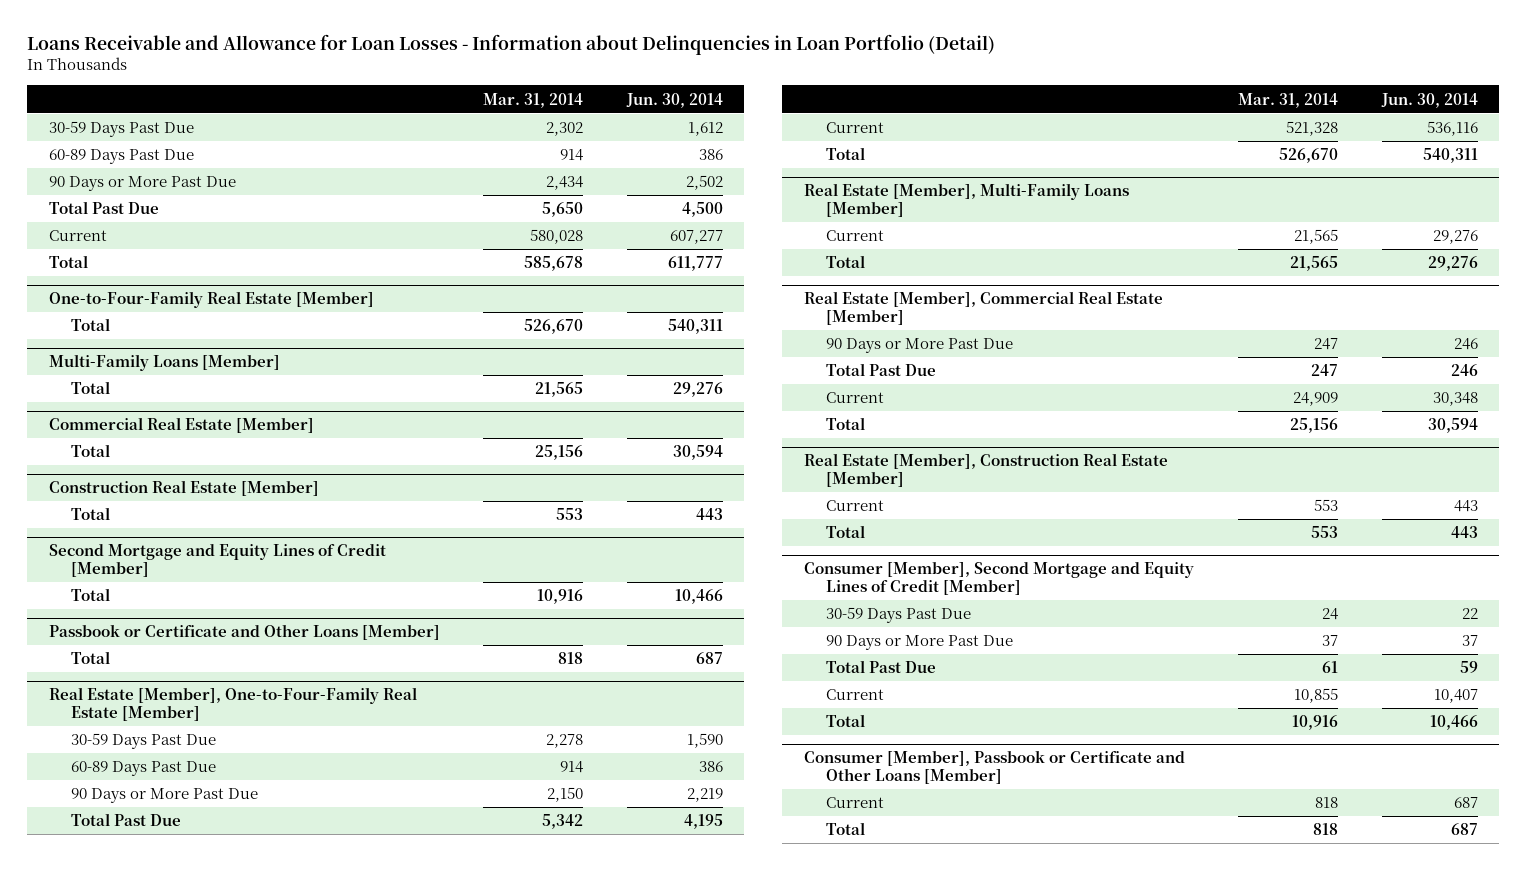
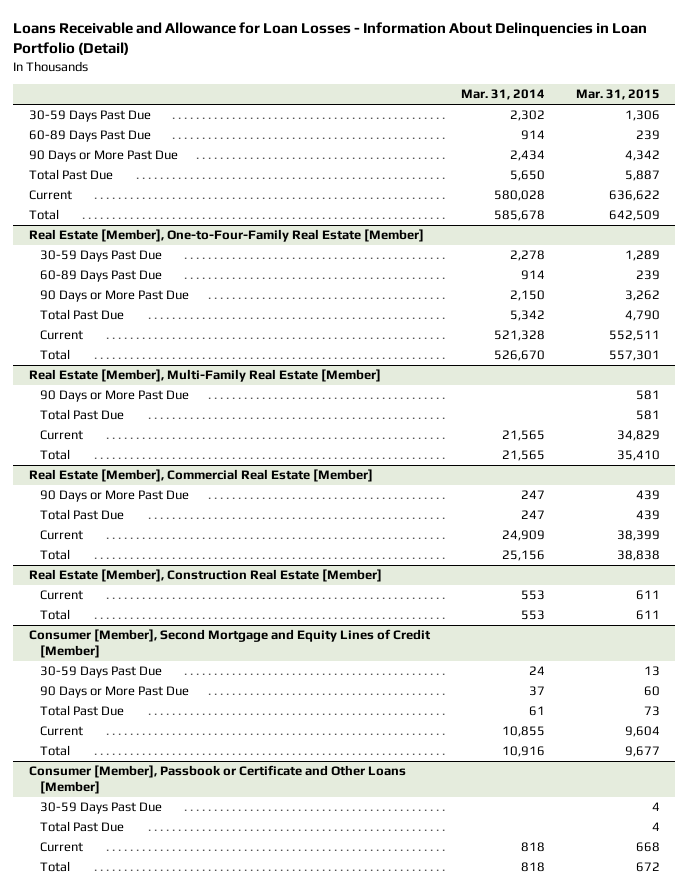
[26,34,995,56] Loans Receivable and Allowance for Loan Losses - Information about Delinquencies in Loan Portfolio (Detail) -> [13,22,648,56] Loans Receivable and Allowance for Loan Losses - Information About Delinquencies in Loan Portfolio (Detail)
[625,92,723,108] Jun. 30, 2014 -> none
none -> [575,89,660,101] Mar. 31, 2015
[48,291,374,309] One-to-Four-Family Real Estate [Member] -> none
[70,318,110,332] Total -> none
[48,354,280,372] Multi-Family Loans [Member] -> none
[70,381,110,395] Total -> none
[48,417,314,434] Commercial Real Estate [Member] -> none
[70,444,110,458] Total -> none
[48,480,319,497] Construction Real Estate [Member] -> none
[70,507,110,521] Total -> none
[48,544,386,578] Second Mortgage and Equity Lines of Credit [Member] -> none
[70,588,110,602] Total -> none
[48,624,440,641] Passbook or Certificate and Other Loans [Member] -> none
[70,651,110,665] Total -> none
[803,183,1129,218] Real Estate [Member], Multi-Family Loans [Member] -> [28,369,381,383] Real Estate [Member], Multi-Family Real Estate [Member]
none -> [40,390,190,403] 90 Days or More Past Due
none -> [40,409,125,421] Total Past Due
none -> [40,802,163,815] 30-59 Days Past Due
none -> [40,821,125,833] Total Past Due

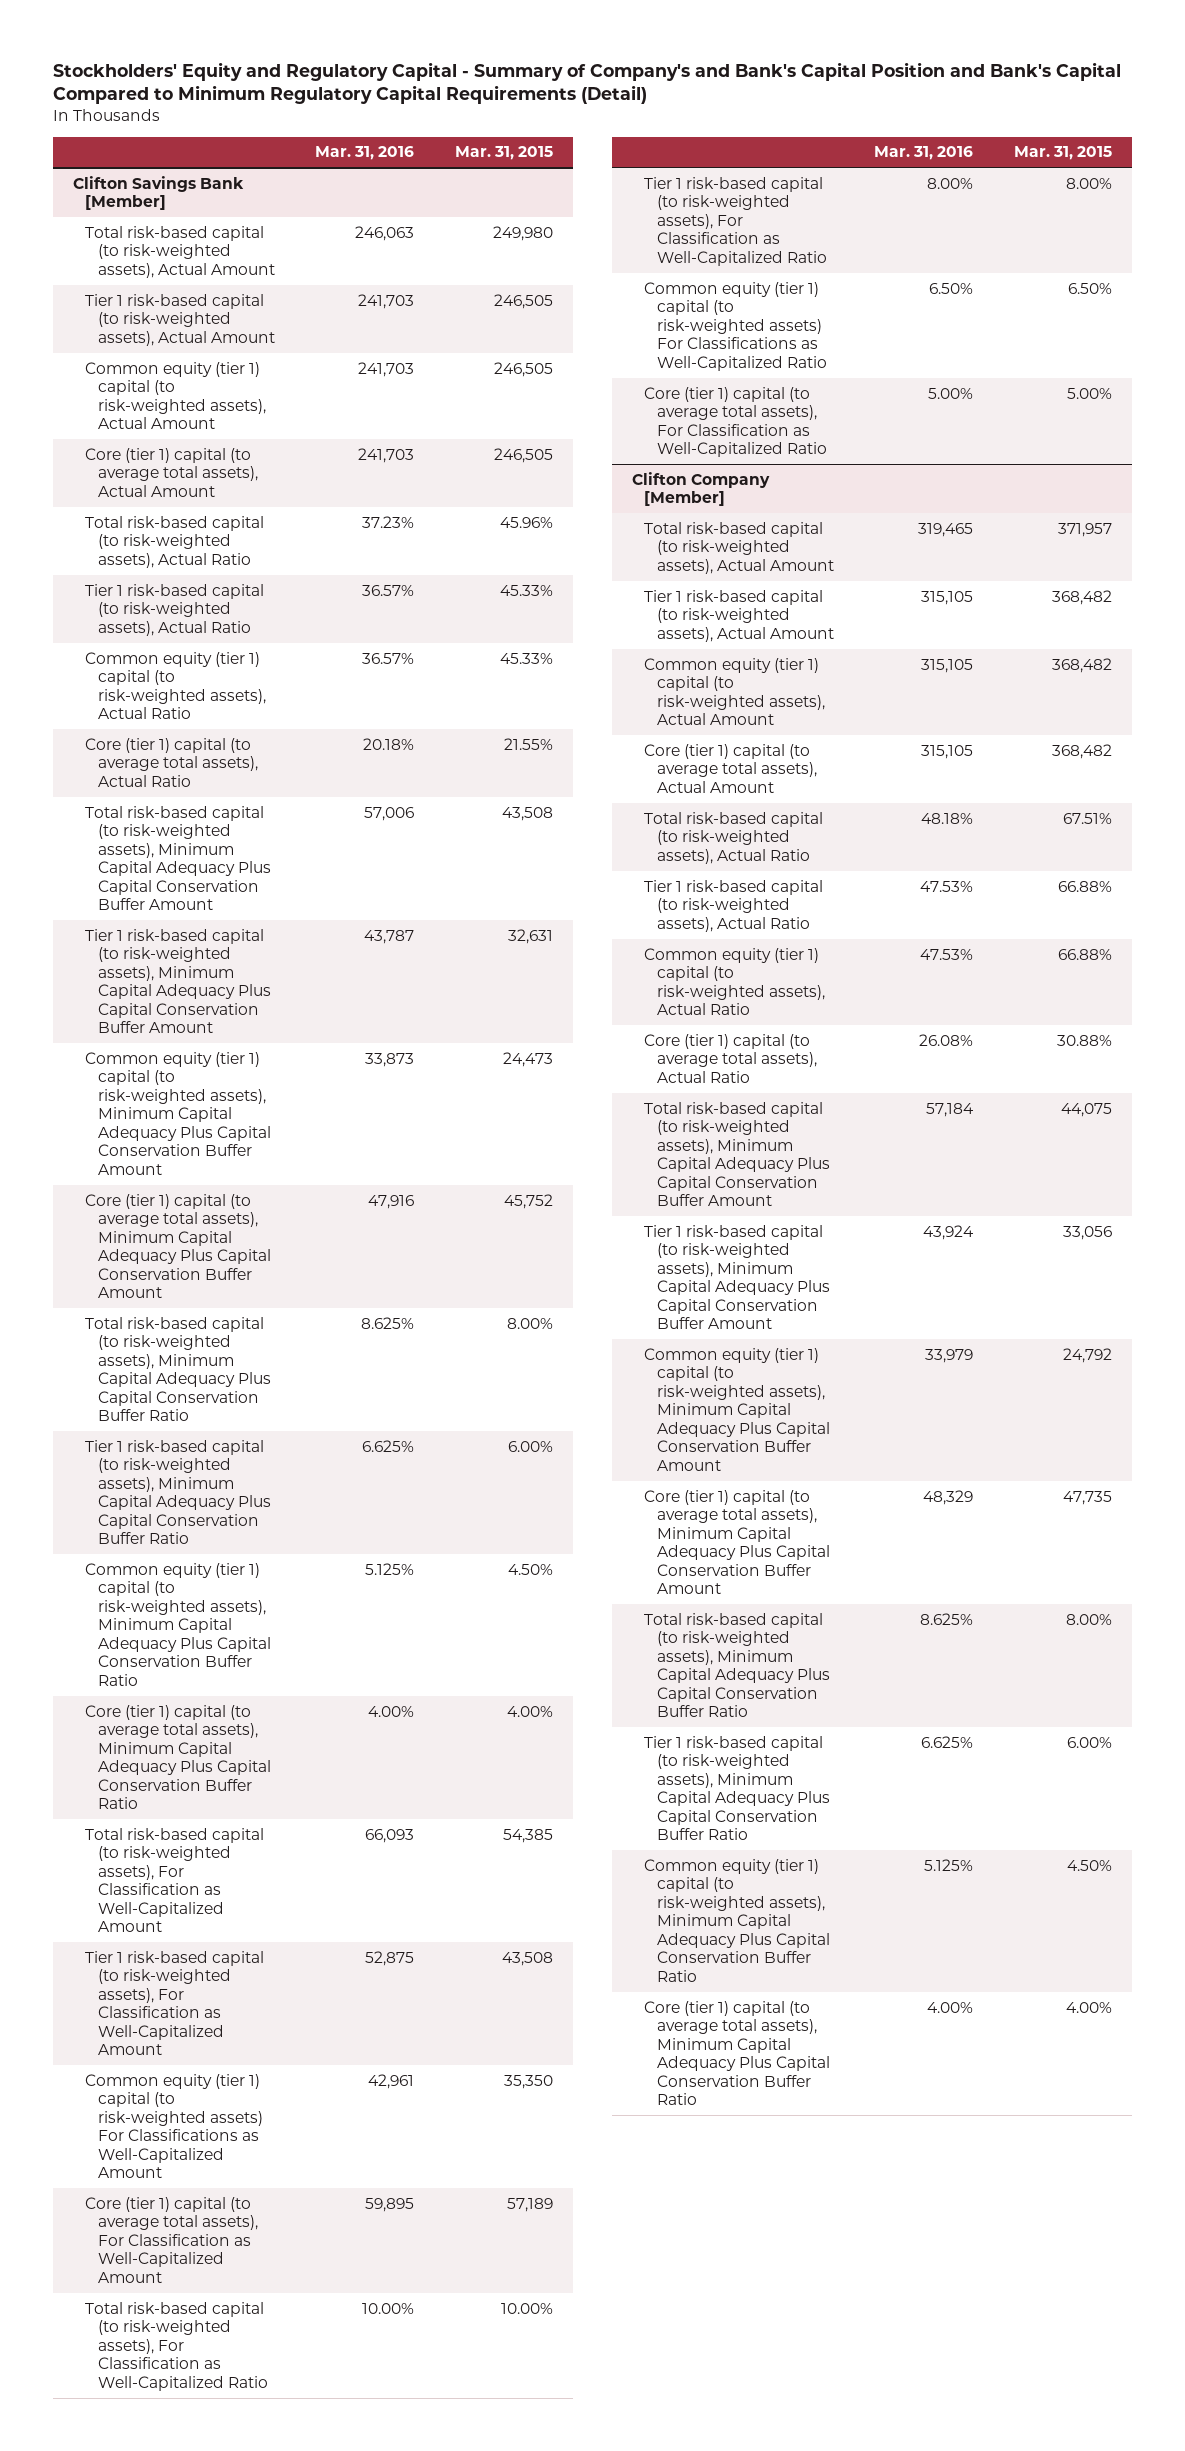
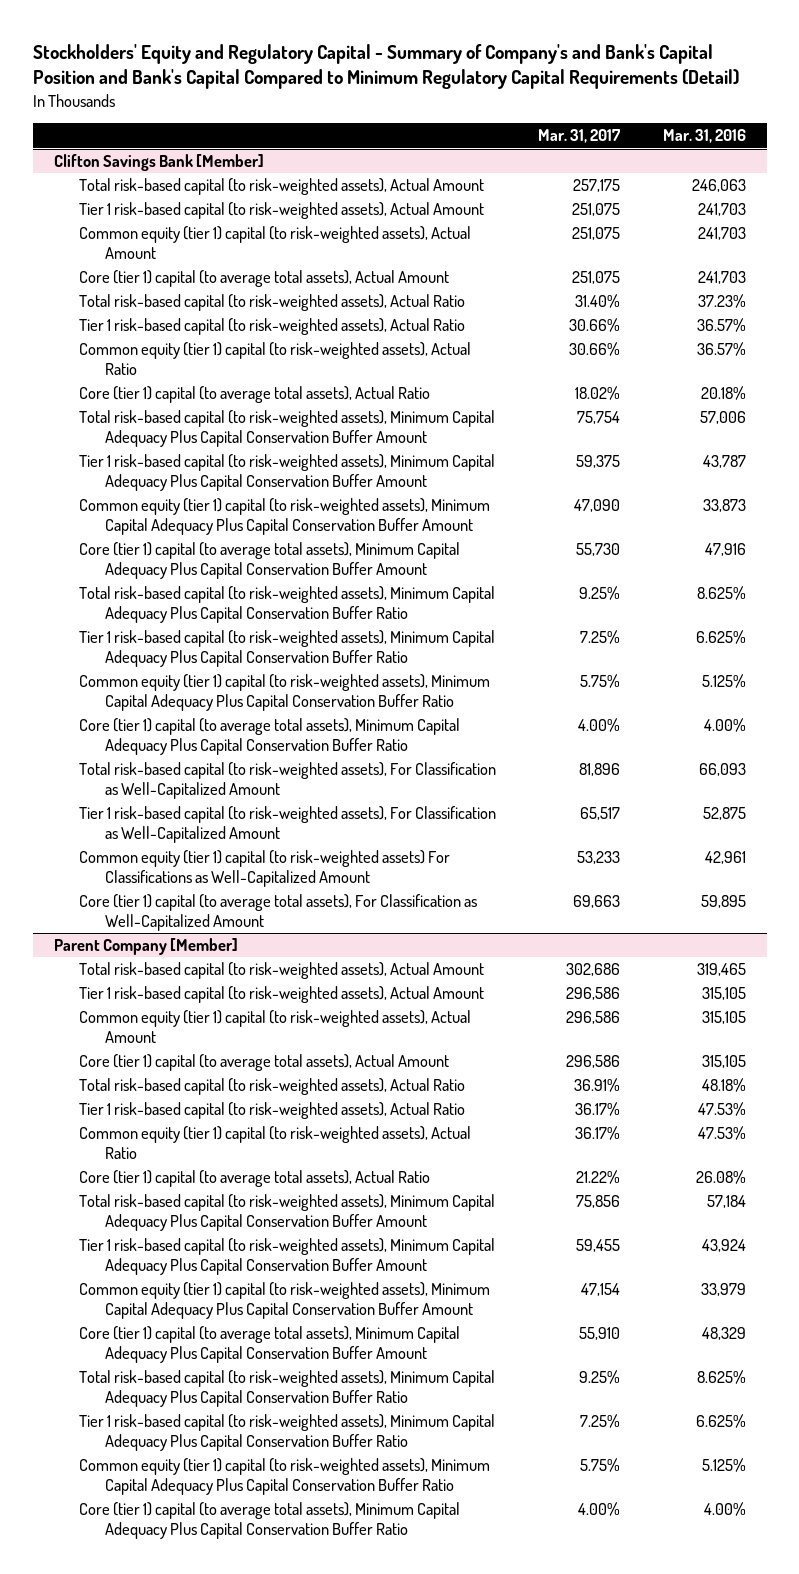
[454,146,553,161] Mar. 31, 2015 -> none
none -> [538,129,622,144] Mar. 31, 2017
[85,2301,268,2391] Total risk-based capital (to risk-weighted assets), For Classification as Well-Capitalized Ratio -> none
[644,176,827,266] Tier 1 risk-based capital (to risk-weighted assets), For Classification as Well-Capitalized Ratio -> none
[644,281,827,371] Common equity (tier 1) capital (to risk-weighted assets) For Classifications as Well-Capitalized Ratio -> none
[644,386,827,458] Core (tier 1) capital (to average total assets), For Classification as Well-Capitalized Ratio -> none
[631,471,770,507] Clifton Company [Member] -> [53,938,238,956] Parent Company [Member]

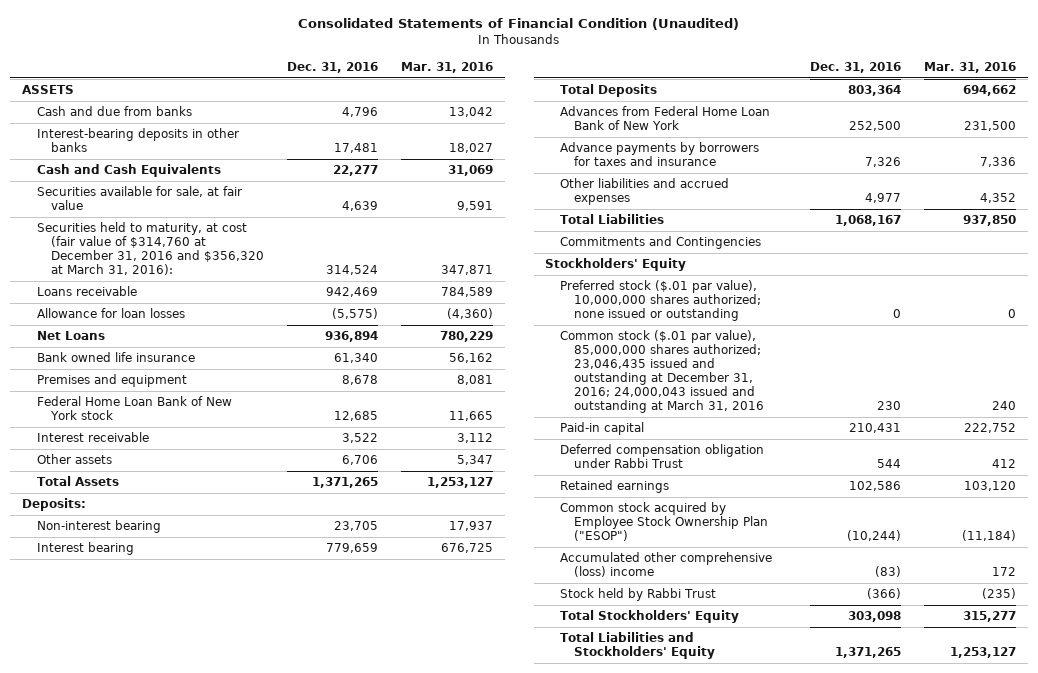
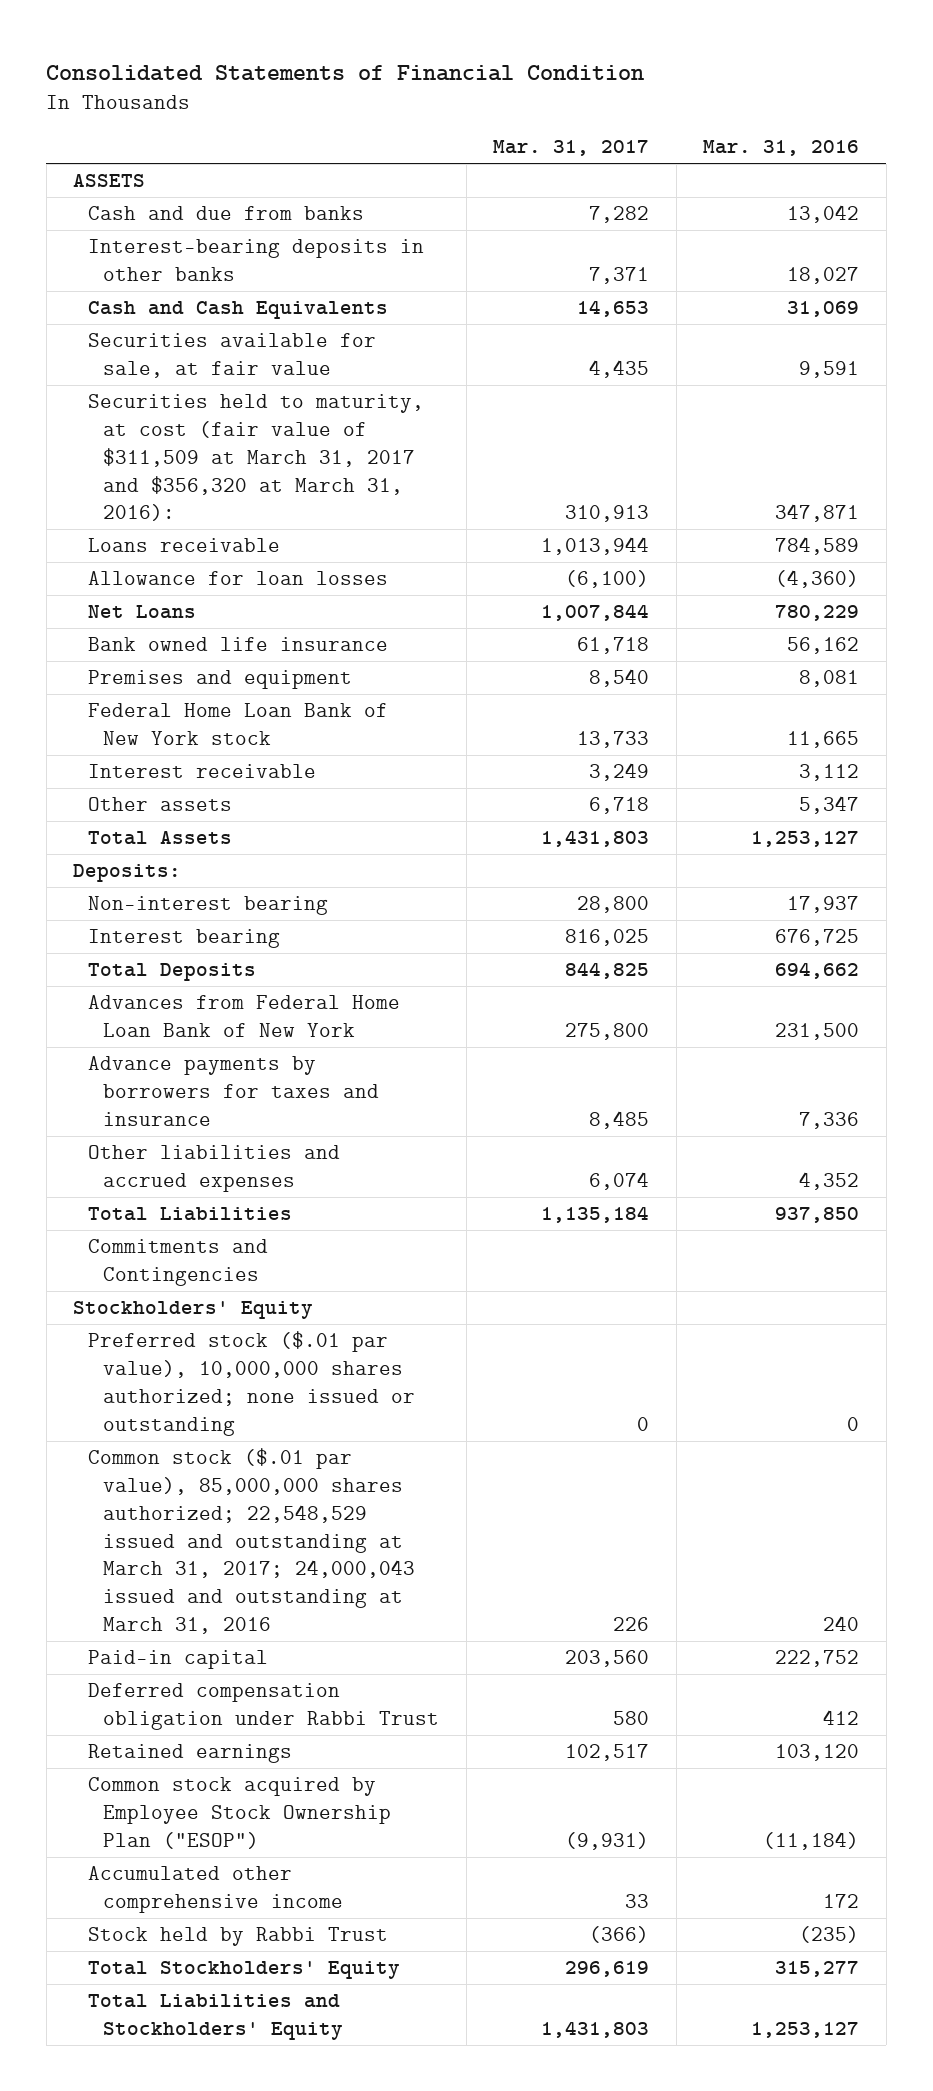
[298,18,740,31] Consolidated Statements of Financial Condition (Unaudited) -> [46,64,645,81] Consolidated Statements of Financial Condition
[287,61,379,73] Dec. 31, 2016 -> none
none -> [493,140,650,157] Mar. 31, 2017
[36,222,265,276] Securities held to maturity, at cost (fair value of $314,760 at December 31, 2016 and $356,320 at March 31, 2016): -> [88,394,425,522] Securities held to maturity, at cost (fair value of $311,509 at March 31, 2017 and $356,320 at March 31, 2016):
[559,330,765,414] Common stock ($.01 par value), 85,000,000 shares authorized; 23,046,435 issued and outstanding at December 31, 2016; 24,000,043 issued and outstanding at March 31, 2016 -> [88,1448,416,1634] Common stock ($.01 par value), 85,000,000 shares authorized; 22,548,529 issued and outstanding at March 31, 2017; 24,000,043 issued and outstanding at March 31, 2016
[559,552,772,578] Accumulated other comprehensive (loss) income -> [88,1866,344,1913] Accumulated other comprehensive income

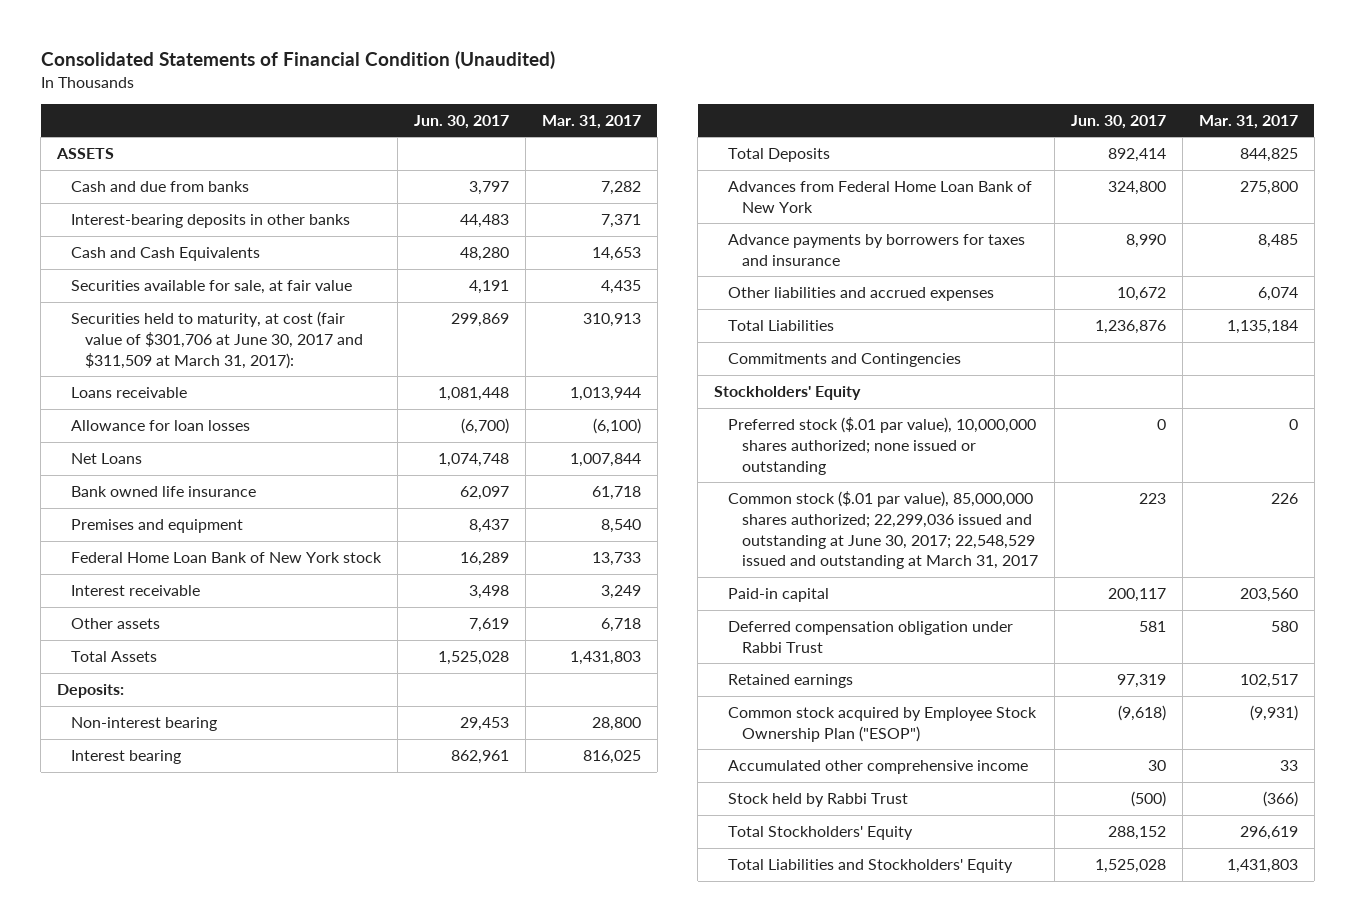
[46,64,645,81] Consolidated Statements of Financial Condition -> [40,50,555,69] Consolidated Statements of Financial Condition (Unaudited)
[703,140,860,157] Mar. 31, 2016 -> none
none -> [413,114,509,129] Jun. 30, 2017
[88,394,425,522] Securities held to maturity, at cost (fair value of $311,509 at March 31, 2017 and $356,320 at March 31, 2016): -> [70,311,363,369] Securities held to maturity, at cost (fair value of $301,706 at June 30, 2017 and $311,509 at March 31, 2017):
[88,1448,416,1634] Common stock ($.01 par value), 85,000,000 shares authorized; 22,548,529 issued and outstanding at March 31, 2017; 24,000,043 issued and outstanding at March 31, 2016 -> [728,491,1039,570] Common stock ($.01 par value), 85,000,000 shares authorized; 22,299,036 issued and outstanding at June 30, 2017; 22,548,529 issued and outstanding at March 31, 2017

